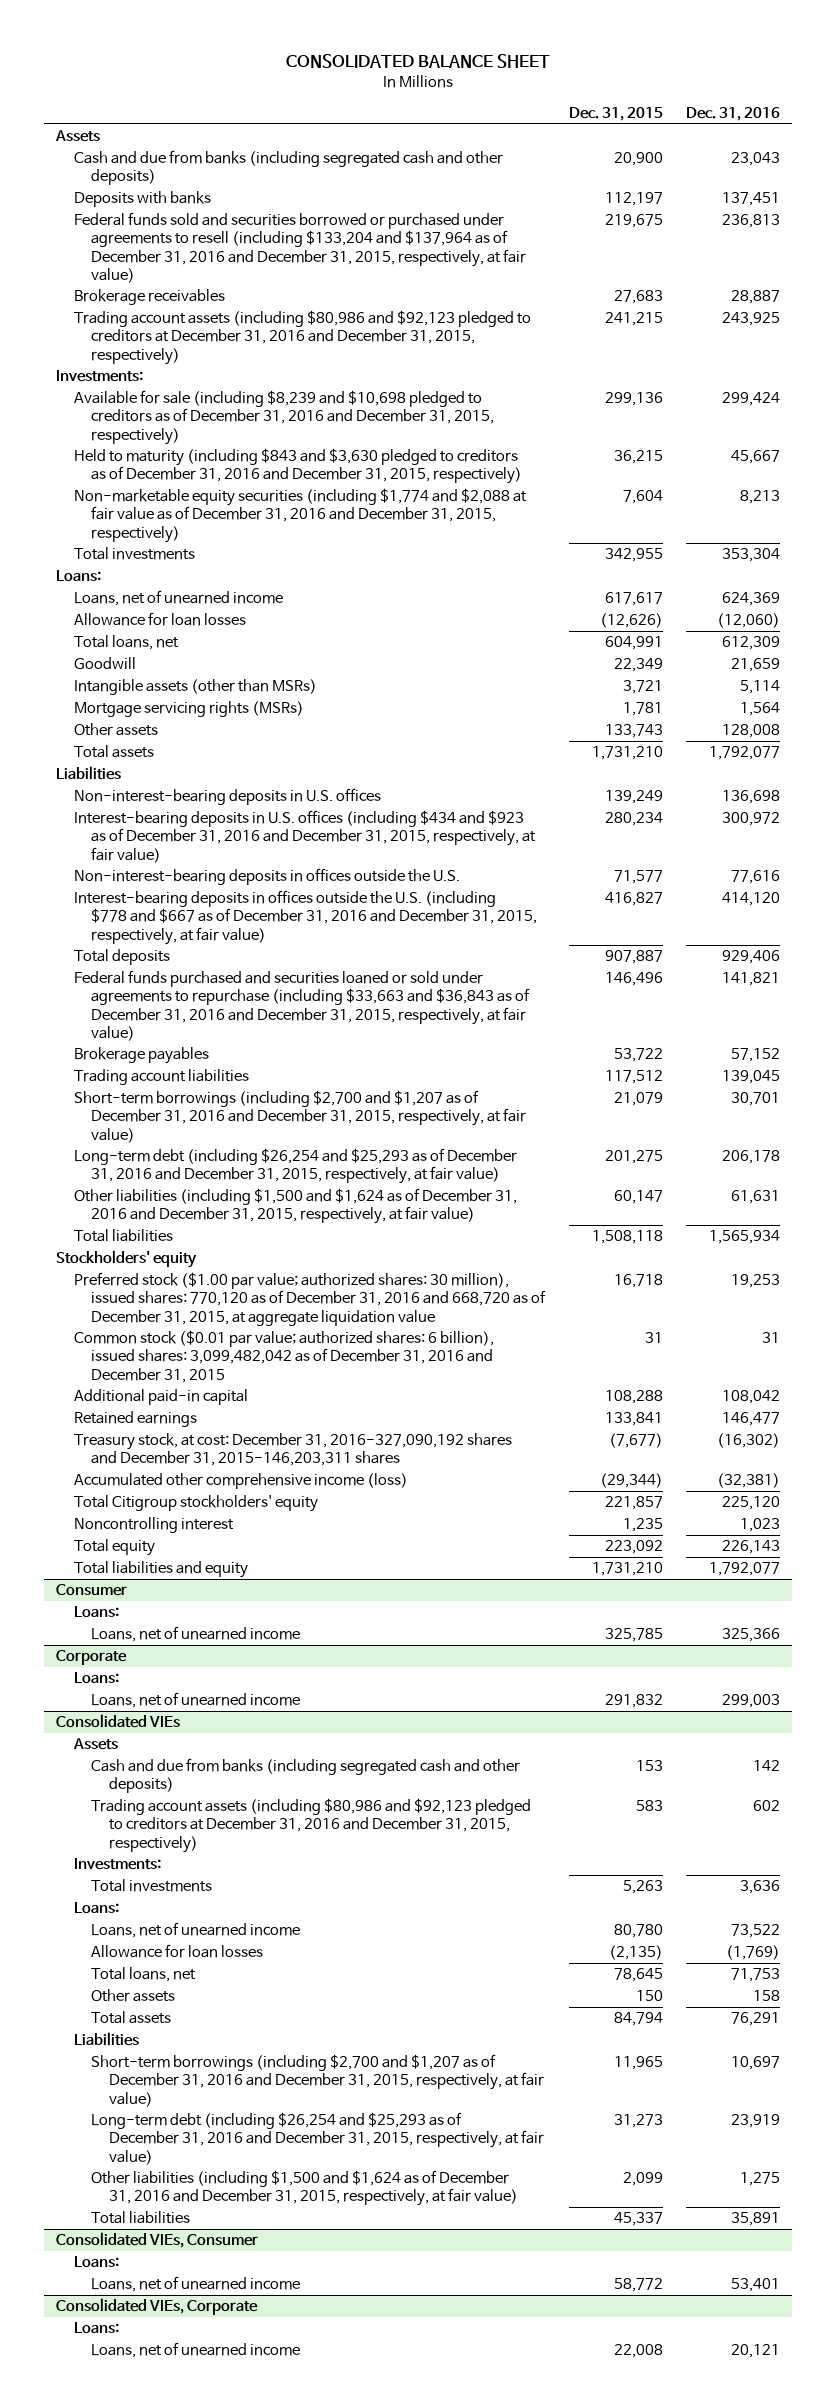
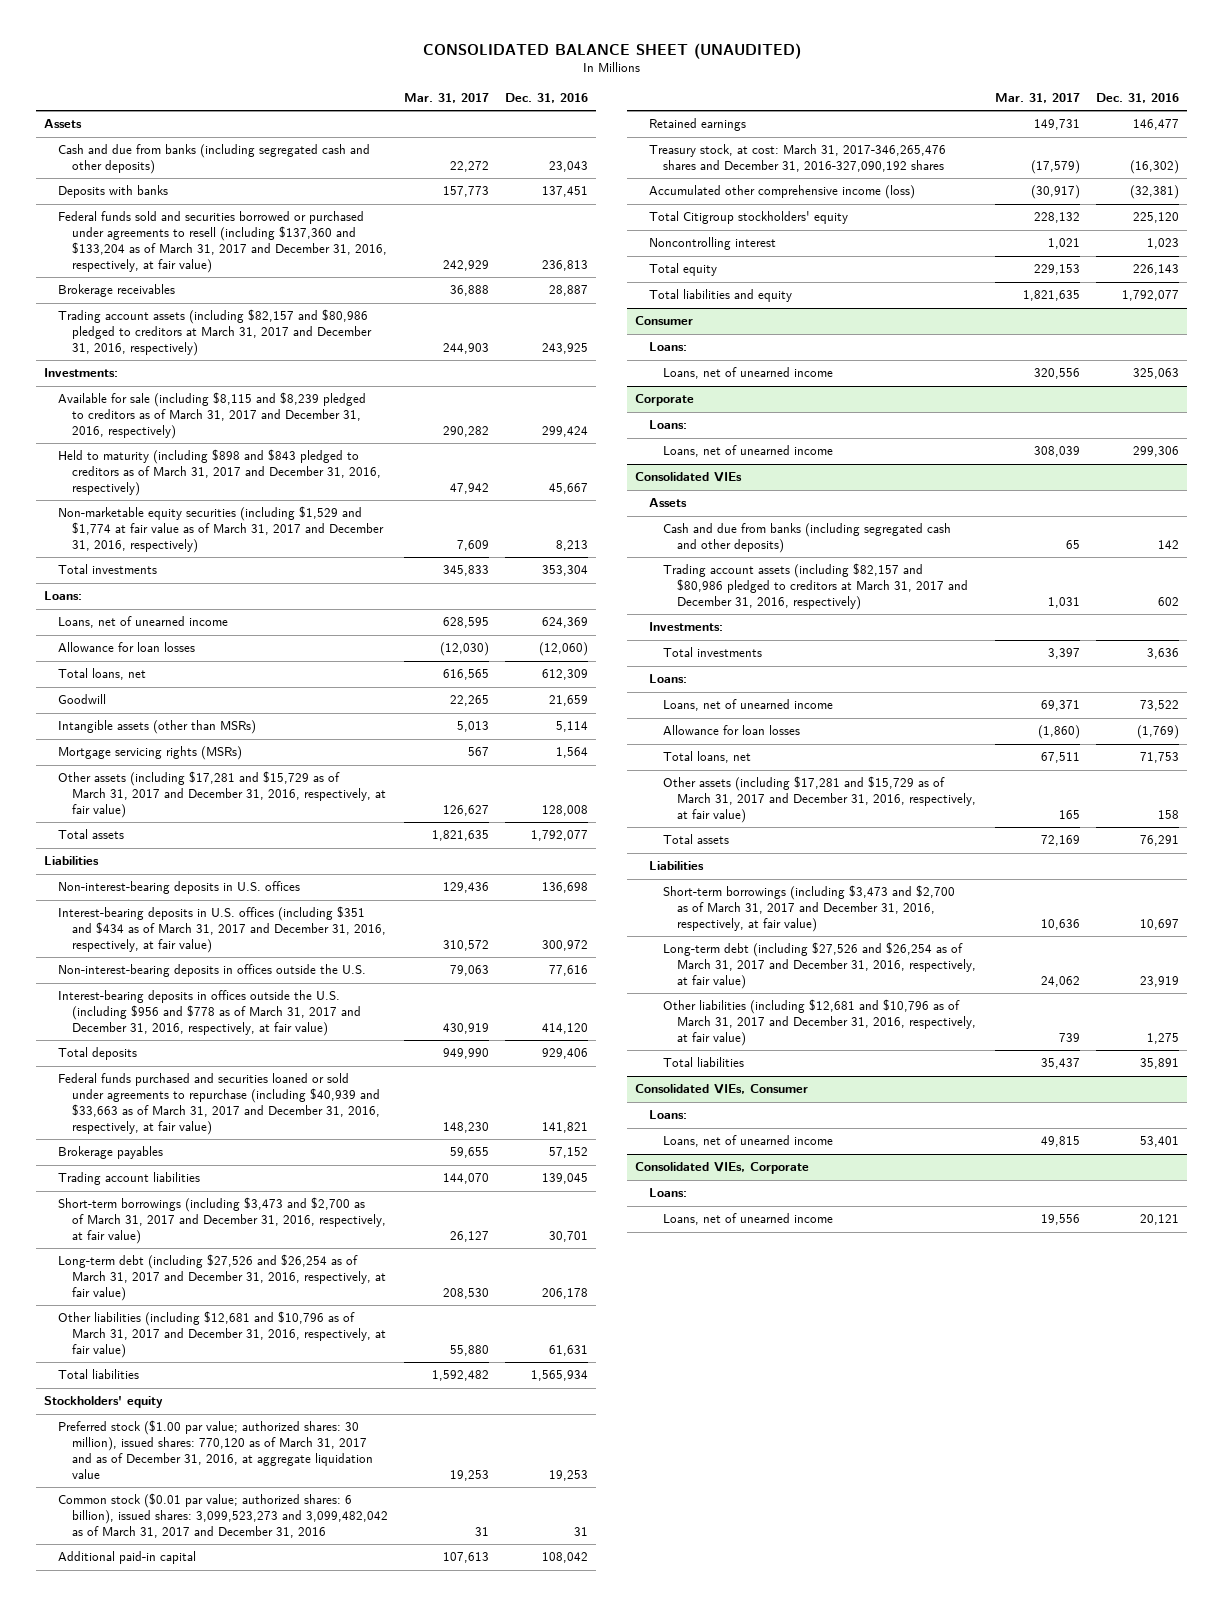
[285,54,550,69] CONSOLIDATED BALANCE SHEET -> [422,43,801,60] CONSOLIDATED BALANCE SHEET (UNAUDITED)
[568,107,663,122] Dec. 31, 2015 -> none
none -> [403,92,489,103] Mar. 31, 2017
[73,212,527,283] Federal funds sold and securities borrowed or purchased under agreements to resell (including $133,204 and $137,964 as of December 31, 2016 and December 31, 2015, respectively, at fair value) -> [57,211,387,273] Federal funds sold and securities borrowed or purchased under agreements to resell (including $137,360 and $133,204 as of March 31, 2017 and December 31, 2016, respectively, at fair value)
[73,310,531,365] Trading account assets (including $80,986 and $92,123 pledged to creditors at December 31, 2016 and December 31, 2015, respectively) -> [57,309,372,356] Trading account assets (including $82,157 and $80,986 pledged to creditors at March 31, 2017 and December 31, 2016, respectively)
[73,390,495,445] Available for sale (including $8,239 and $10,698 pledged to creditors as of December 31, 2016 and December 31, 2015, respectively) -> [57,392,366,439] Available for sale (including $8,115 and $8,239 pledged to creditors as of March 31, 2017 and December 31, 2016, respectively)
[73,448,523,485] Held to maturity (including $843 and $3,630 pledged to creditors as of December 31, 2016 and December 31, 2015, respectively) -> [57,449,381,496] Held to maturity (including $898 and $843 pledged to creditors as of March 31, 2017 and December 31, 2016, respectively)
[73,488,527,543] Non-marketable equity securities (including $1,774 and $2,088 at fair value as of December 31, 2016 and December 31, 2015, respectively) -> [57,506,384,553] Non-marketable equity securities (including $1,529 and $1,774 at fair value as of March 31, 2017 and December 31, 2016, respectively)
[73,723,158,737] Other assets -> [57,771,386,818] Other assets (including $17,281 and $15,729 as of March 31, 2017 and December 31, 2016, respectively, at fair value)
[73,810,537,863] Interest-bearing deposits in U.S. offices (including $434 and $923 as of December 31, 2016 and December 31, 2015, respectively, at fair value) -> [57,906,386,953] Interest-bearing deposits in U.S. offices (including $351 and $434 as of March 31, 2017 and December 31, 2016, respectively, at fair value)
[73,890,538,945] Interest-bearing deposits in offices outside the U.S. (including $778 and $667 as of December 31, 2016 and December 31, 2015, respectively, at fair value) -> [57,990,361,1036] Interest-bearing deposits in offices outside the U.S. (including $956 and $778 as of March 31, 2017 and December 31, 2016, respectively, at fair value)
[73,970,531,1041] Federal funds purchased and securities loaned or sold under agreements to repurchase (including $33,663 and $36,843 as of December 31, 2016 and December 31, 2015, respectively, at fair value) -> [57,1073,380,1135] Federal funds purchased and securities loaned or sold under agreements to repurchase (including $40,939 and $33,663 as of March 31, 2017 and December 31, 2016, respectively, at fair value)
[73,1090,527,1143] Short-term borrowings (including $2,700 and $1,207 as of December 31, 2016 and December 31, 2015, respectively, at fair value) -> [57,1197,386,1244] Short-term borrowings (including $3,473 and $2,700 as of March 31, 2017 and December 31, 2016, respectively, at fair value)
[73,1148,517,1185] Long-term debt (including $26,254 and $25,293 as of December 31, 2016 and December 31, 2015, respectively, at fair value) -> [57,1254,386,1301] Long-term debt (including $27,526 and $26,254 as of March 31, 2017 and December 31, 2016, respectively, at fair value)
[73,1188,517,1225] Other liabilities (including $1,500 and $1,624 as of December 31, 2016 and December 31, 2015, respectively, at fair value) -> [57,1311,386,1358] Other liabilities (including $12,681 and $10,796 as of March 31, 2017 and December 31, 2016, respectively, at fair value)
[73,1272,547,1326] Preferred stock ($1.00 par value; authorized shares: 30 million), issued shares: 770,120 as of December 31, 2016 and 668,720 as of December 31, 2015, at aggregate liquidation value -> [57,1420,373,1479] Preferred stock ($1.00 par value; authorized shares: 30 million), issued shares: 770,120 as of March 31, 2017 and as of December 31, 2016, at aggregate liquidation value
[73,1330,494,1383] Common stock ($0.01 par value; authorized shares: 6 billion), issued shares: 3,099,482,042 as of December 31, 2016 and December 31, 2015 -> [57,1493,388,1538] Common stock ($0.01 par value; authorized shares: 6 billion), issued shares: 3,099,523,273 and 3,099,482,042 as of March 31, 2017 and December 31, 2016
[73,1433,512,1467] Treasury stock, at cost: December 31, 2016-327,090,192 shares and December 31, 2015-146,203,311 shares -> [649,144,947,172] Treasury stock, at cost: March 31, 2017-346,265,476 shares and December 31, 2016-327,090,192 shares
[721,1628,780,1643] 325,366 -> [1133,368,1180,380] 325,063
[721,1694,780,1709] 299,003 -> [1133,446,1180,458] 299,306
[91,1798,532,1853] Trading account assets (including $80,986 and $92,123 pledged to creditors at December 31, 2016 and December 31, 2015, respectively) -> [662,563,968,610] Trading account assets (including $82,157 and $80,986 pledged to creditors at March 31, 2017 and December 31, 2016, respectively)
[91,1989,176,2003] Other assets -> [662,776,976,823] Other assets (including $17,281 and $15,729 as of March 31, 2017 and December 31, 2016, respectively, at fair value)
[91,2054,544,2107] Short-term borrowings (including $2,700 and $1,207 as of December 31, 2016 and December 31, 2015, respectively, at fair value) -> [662,885,955,932] Short-term borrowings (including $3,473 and $2,700 as of March 31, 2017 and December 31, 2016, respectively, at fair value)
[91,2112,544,2165] Long-term debt (including $26,254 and $25,293 as of December 31, 2016 and December 31, 2015, respectively, at fair value) -> [662,942,976,989] Long-term debt (including $27,526 and $26,254 as of March 31, 2017 and December 31, 2016, respectively, at fair value)
[91,2170,518,2207] Other liabilities (including $1,500 and $1,624 as of December 31, 2016 and December 31, 2015, respectively, at fair value) -> [662,999,976,1046] Other liabilities (including $12,681 and $10,796 as of March 31, 2017 and December 31, 2016, respectively, at fair value)

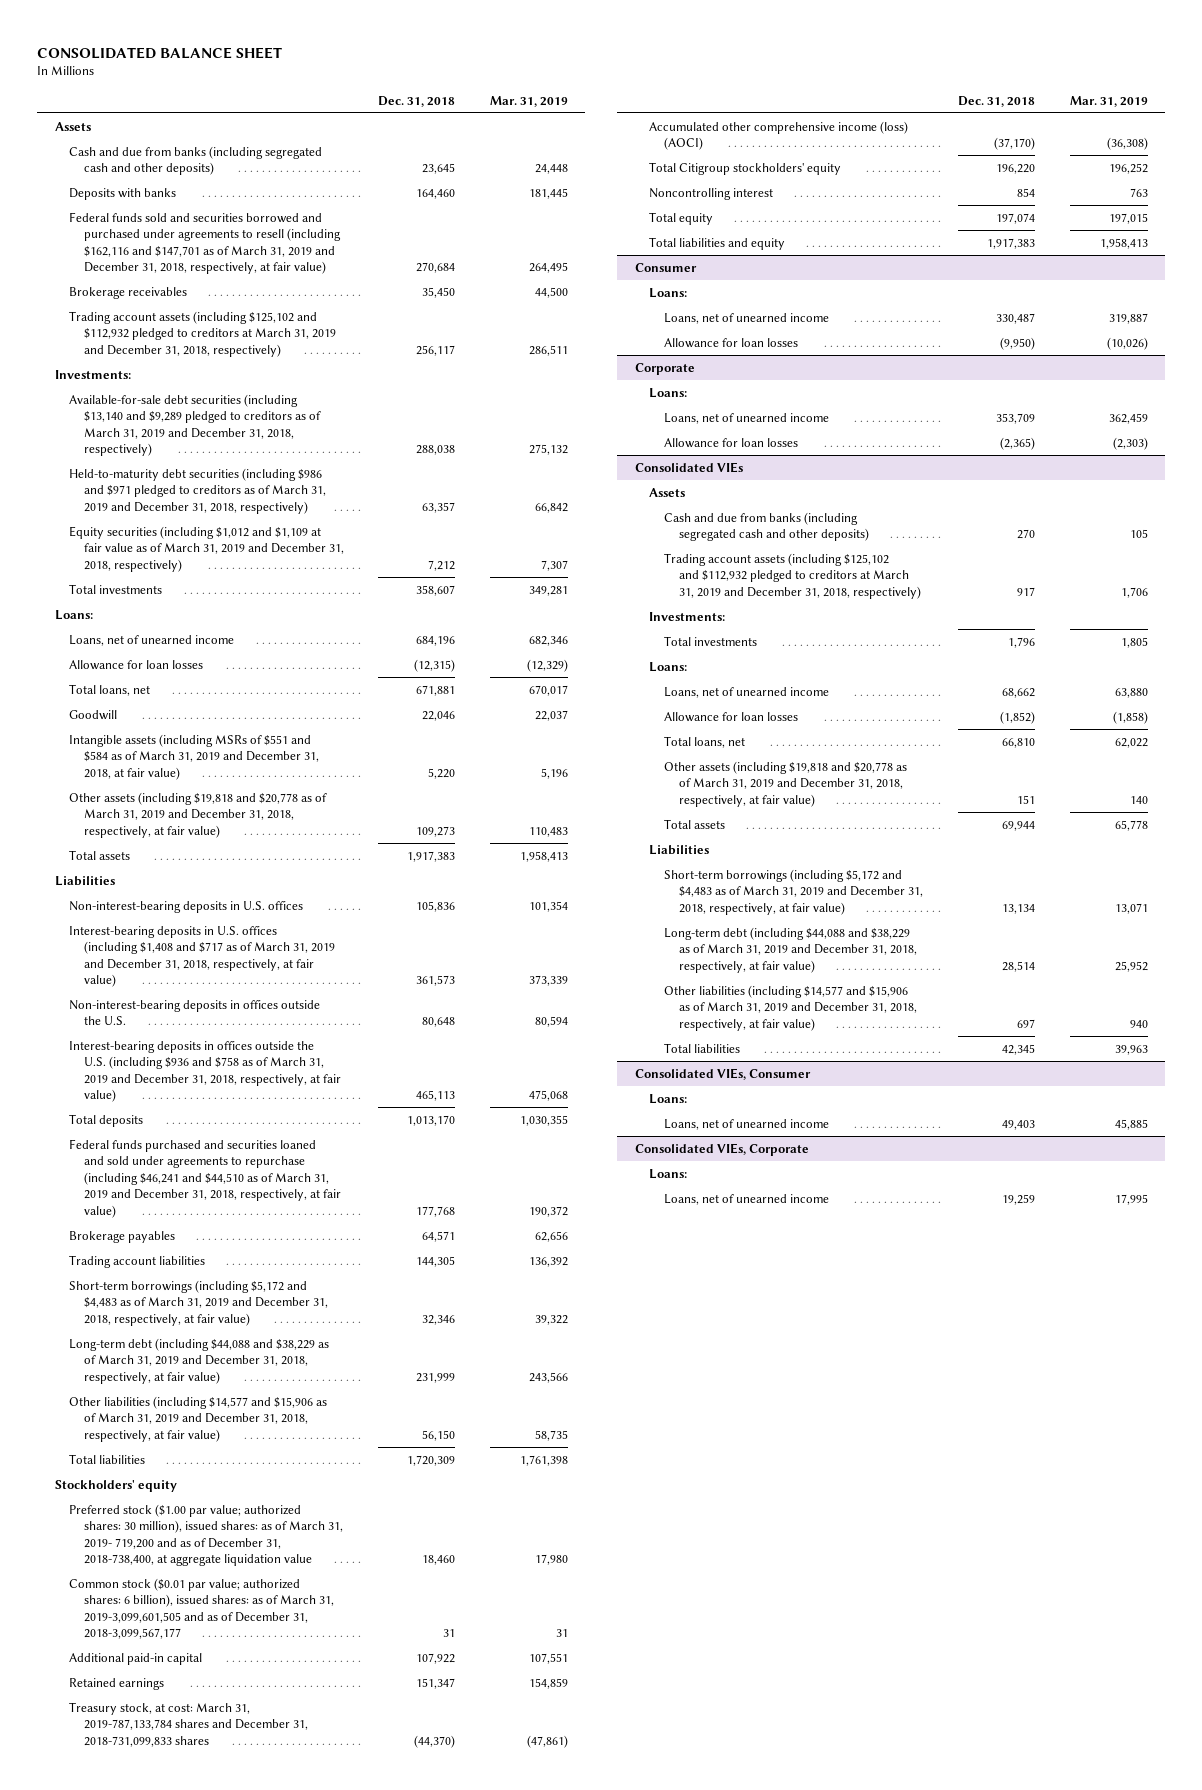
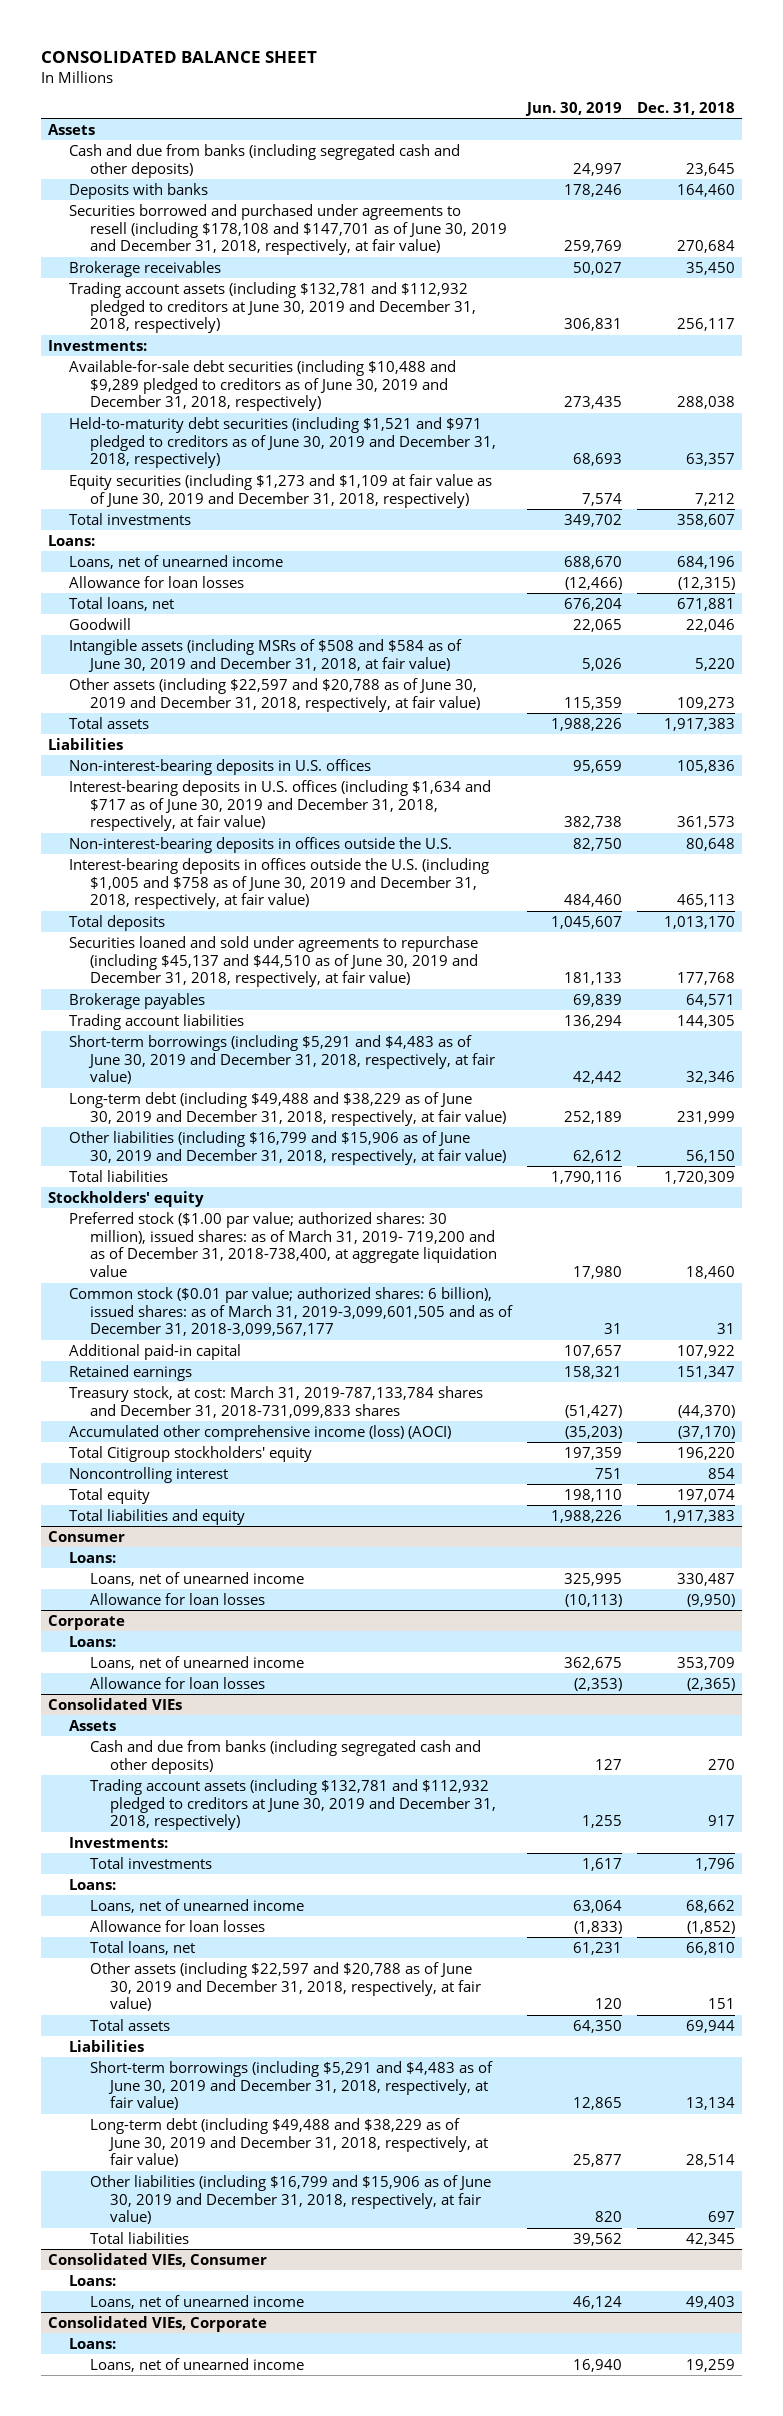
[489,95,568,107] Mar. 31, 2019 -> none
none -> [524,101,622,116] Jun. 30, 2019
[69,211,342,275] Federal funds sold and securities borrowed and purchased under agreements to resell (including $162,116 and $147,701 as of March 31, 2019 and December 31, 2018, respectively, at fair value) -> [68,203,507,256] Securities borrowed and purchased under agreements to resell (including $178,108 and $147,701 as of June 30, 2019 and December 31, 2018, respectively, at fair value)
[69,310,337,357] Trading account assets (including $125,102 and $112,932 pledged to creditors at March 31, 2019 and December 31, 2018, respectively) -> [68,281,476,334] Trading account assets (including $132,781 and $112,932 pledged to creditors at June 30, 2019 and December 31, 2018, respectively)
[69,393,322,457] Available-for-sale debt securities (including $13,140 and $9,289 pledged to creditors as of March 31, 2019 and December 31, 2018, respectively) -> [68,359,456,412] Available-for-sale debt securities (including $10,488 and $9,289 pledged to creditors as of June 30, 2019 and December 31, 2018, respectively)
[69,467,327,514] Held-to-maturity debt securities (including $986 and $971 pledged to creditors as of March 31, 2019 and December 31, 2018, respectively) -> [68,416,496,469] Held-to-maturity debt securities (including $1,521 and $971 pledged to creditors as of June 30, 2019 and December 31, 2018, respectively)
[69,525,345,572] Equity securities (including $1,012 and $1,109 at fair value as of March 31, 2019 and December 31, 2018, respectively) -> [68,473,492,508] Equity securities (including $1,273 and $1,109 at fair value as of June 30, 2019 and December 31, 2018, respectively)
[69,733,320,780] Intangible assets (including MSRs of $551 and $584 as of March 31, 2019 and December 31, 2018, at fair value) -> [68,638,462,672] Intangible assets (including MSRs of $508 and $584 as of June 30, 2019 and December 31, 2018, at fair value)
[69,791,328,838] Other assets (including $19,818 and $20,778 as of March 31, 2019 and December 31, 2018, respectively, at fair value) -> [68,677,480,712] Other assets (including $22,597 and $20,788 as of June 30, 2019 and December 31, 2018, respectively, at fair value)
[69,925,336,988] Interest-bearing deposits in U.S. offices (including $1,408 and $717 as of March 31, 2019 and December 31, 2018, respectively, at fair value) -> [68,779,491,832] Interest-bearing deposits in U.S. offices (including $1,634 and $717 as of June 30, 2019 and December 31, 2018, respectively, at fair value)
[69,1040,342,1103] Interest-bearing deposits in offices outside the U.S. (including $936 and $758 as of March 31, 2019 and December 31, 2018, respectively, at fair value) -> [68,857,489,910] Interest-bearing deposits in offices outside the U.S. (including $1,005 and $758 as of June 30, 2019 and December 31, 2018, respectively, at fair value)
[69,1138,342,1218] Federal funds purchased and securities loaned and sold under agreements to repurchase (including $46,241 and $44,510 as of March 31, 2019 and December 31, 2018, respectively, at fair value) -> [68,935,478,988] Securities loaned and sold under agreements to repurchase (including $45,137 and $44,510 as of June 30, 2019 and December 31, 2018, respectively, at fair value)
[69,1279,329,1326] Short-term borrowings (including $5,172 and $4,483 as of March 31, 2019 and December 31, 2018, respectively, at fair value) -> [68,1034,495,1085] Short-term borrowings (including $5,291 and $4,483 as of June 30, 2019 and December 31, 2018, respectively, at fair value)
[69,1337,330,1384] Long-term debt (including $44,088 and $38,229 as of March 31, 2019 and December 31, 2018, respectively, at fair value) -> [68,1091,506,1126] Long-term debt (including $49,488 and $38,229 as of June 30, 2019 and December 31, 2018, respectively, at fair value)
[69,1395,328,1442] Other liabilities (including $14,577 and $15,906 as of March 31, 2019 and December 31, 2018, respectively, at fair value) -> [68,1130,506,1165] Other liabilities (including $16,799 and $15,906 as of June 30, 2019 and December 31, 2018, respectively, at fair value)
[664,552,921,599] Trading account assets (including $125,102 and $112,932 pledged to creditors at March 31, 2019 and December 31, 2018, respectively) -> [89,1778,497,1831] Trading account assets (including $132,781 and $112,932 pledged to creditors at June 30, 2019 and December 31, 2018, respectively)
[664,760,908,807] Other assets (including $19,818 and $20,778 as of March 31, 2019 and December 31, 2018, respectively, at fair value) -> [89,1961,482,2012] Other assets (including $22,597 and $20,788 as of June 30, 2019 and December 31, 2018, respectively, at fair value)
[664,868,923,915] Short-term borrowings (including $5,172 and $4,483 as of March 31, 2019 and December 31, 2018, respectively, at fair value) -> [89,2060,493,2111] Short-term borrowings (including $5,291 and $4,483 as of June 30, 2019 and December 31, 2018, respectively, at fair value)
[664,926,917,973] Long-term debt (including $44,088 and $38,229 as of March 31, 2019 and December 31, 2018, respectively, at fair value) -> [89,2117,489,2168] Long-term debt (including $49,488 and $38,229 as of June 30, 2019 and December 31, 2018, respectively, at fair value)
[664,984,917,1031] Other liabilities (including $14,577 and $15,906 as of March 31, 2019 and December 31, 2018, respectively, at fair value) -> [89,2174,491,2225] Other liabilities (including $16,799 and $15,906 as of June 30, 2019 and December 31, 2018, respectively, at fair value)

